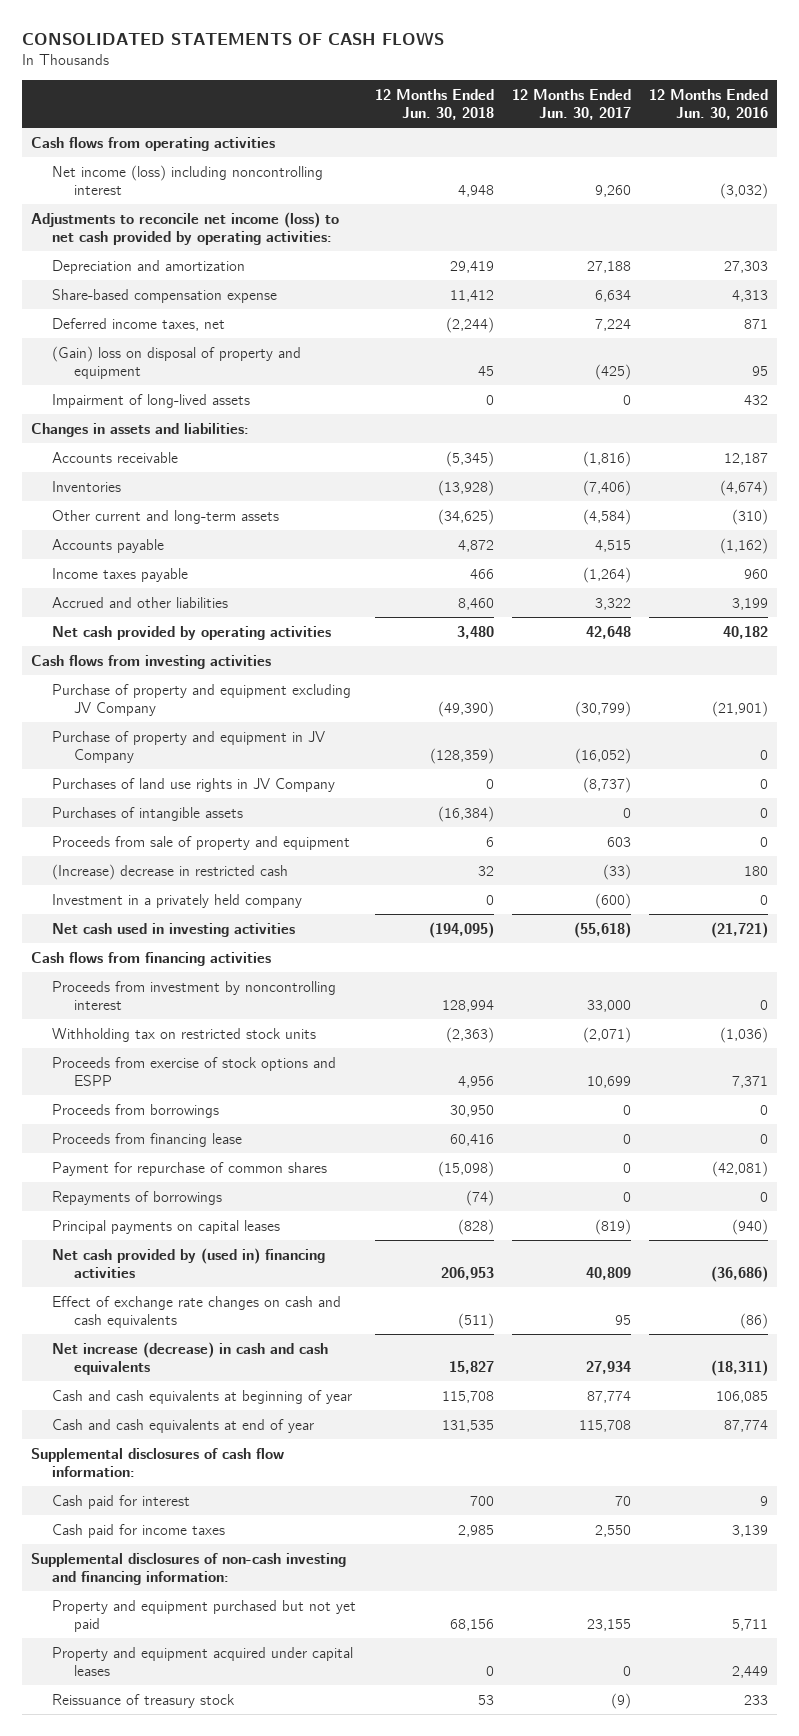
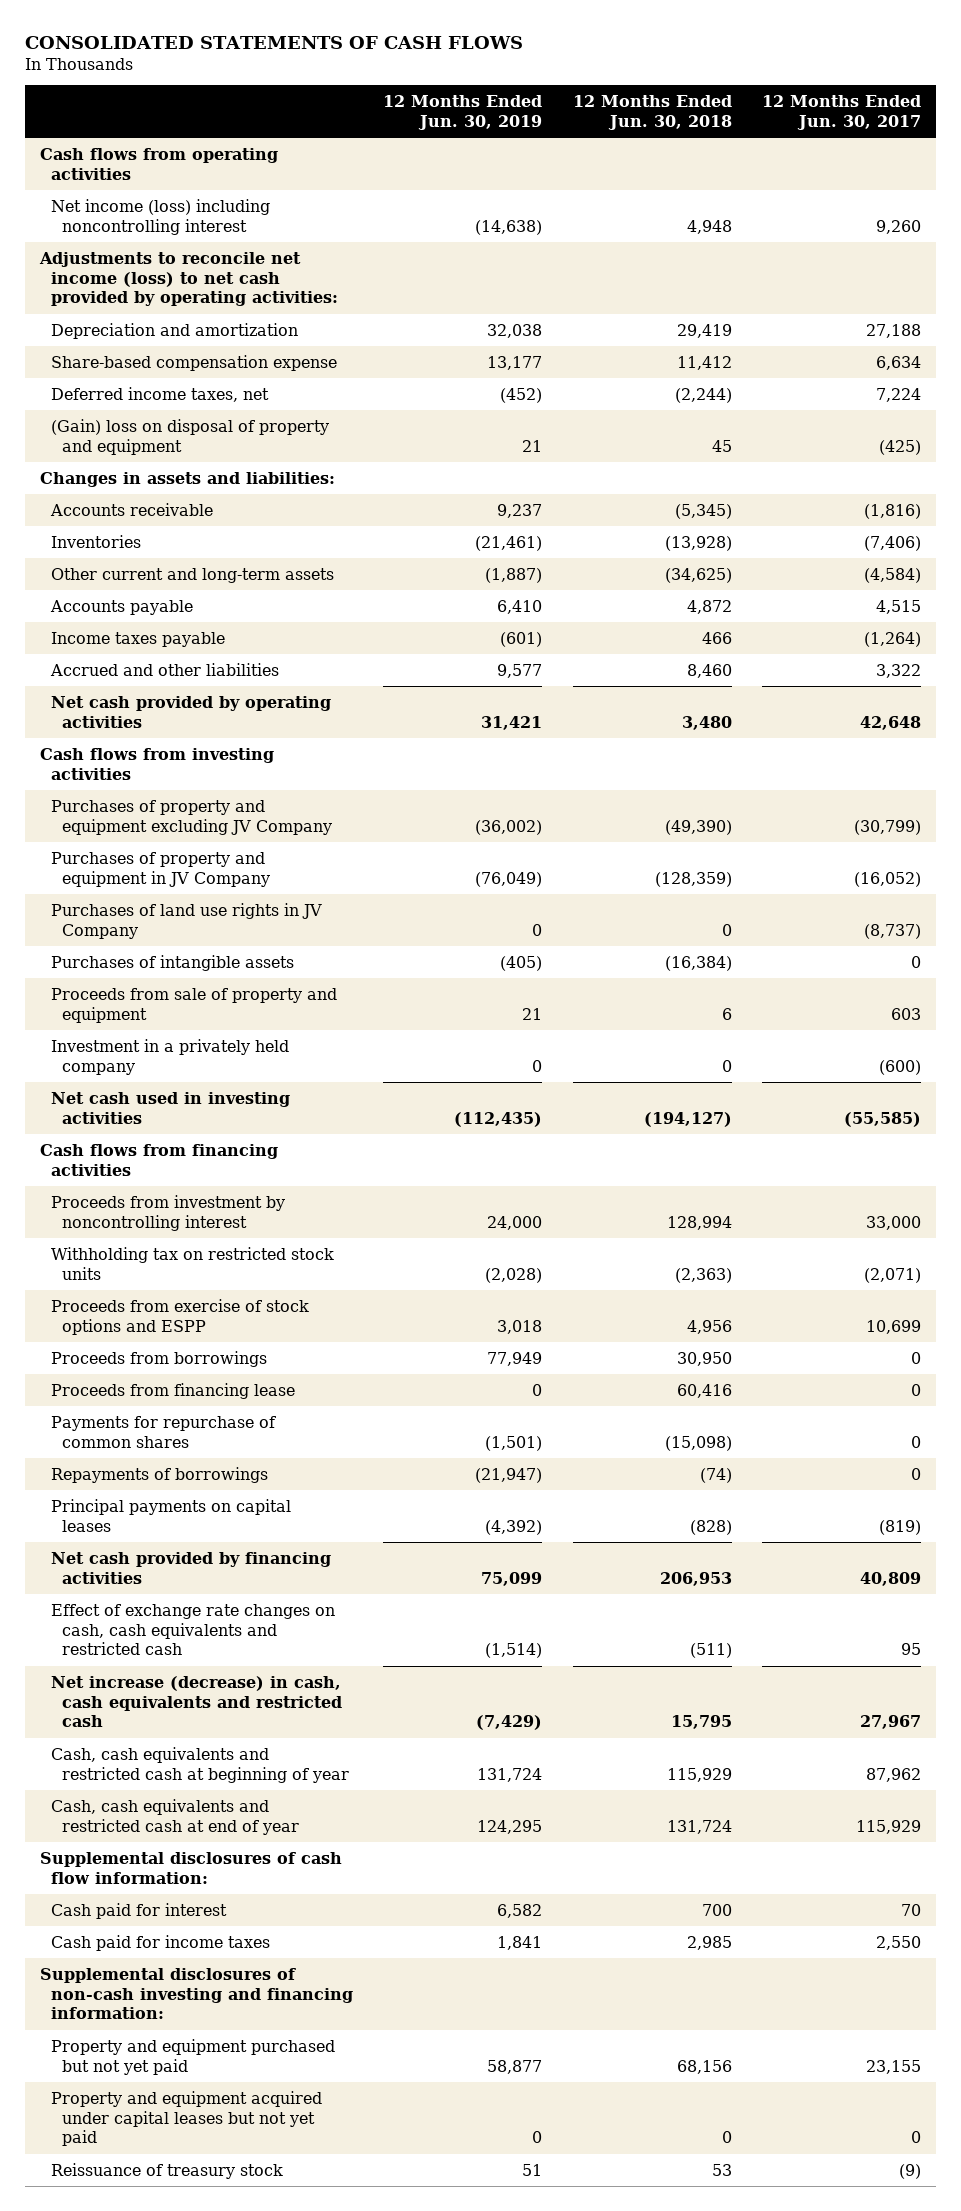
[649,88,769,120] 12 Months Ended Jun. 30, 2016 -> none
none -> [383,95,543,131] 12 Months Ended Jun. 30, 2019
[52,393,251,408] Impairment of long-lived assets -> none
[52,683,352,716] Purchase of property and equipment excluding JV Company -> [51,799,333,835] Purchases of property and equipment excluding JV Company
[52,730,326,763] Purchase of property and equipment in JV Company -> [51,851,271,887] Purchases of property and equipment in JV Company
[52,863,289,880] (Increase) decrease in restricted cash -> none
[428,921,494,938] (194,095) -> [643,1111,732,1127] (194,127)
[573,921,631,938] (55,618) -> [843,1111,921,1127] (55,585)
[52,1161,328,1176] Payment for repurchase of common shares -> [51,1415,277,1448] Payments for repurchase of common shares
[52,1247,326,1278] Net cash provided by (used in) financing activities -> [51,1551,332,1584] Net cash provided by financing activities
[52,1295,342,1328] Effect of exchange rate changes on cash and cash equivalents -> [51,1603,336,1656] Effect of exchange rate changes on cash, cash equivalents and restricted cash
[52,1341,329,1375] Net increase (decrease) in cash and cash equivalents -> [51,1675,343,1728] Net increase (decrease) in cash, cash equivalents and restricted cash
[448,1360,494,1374] 15,827 -> [670,1715,732,1730] 15,795
[585,1360,631,1374] 27,934 -> [859,1715,921,1730] 27,967
[52,1389,353,1404] Cash and cash equivalents at beginning of year -> [51,1746,350,1783] Cash, cash equivalents and restricted cash at beginning of year
[441,1390,494,1403] 115,708 -> [666,1767,732,1782] 115,929
[586,1390,631,1403] 87,774 -> [865,1767,921,1782] 87,962
[52,1418,315,1433] Cash and cash equivalents at end of year -> [51,1798,300,1835] Cash, cash equivalents and restricted cash at end of year
[441,1419,494,1432] 131,535 -> [666,1819,732,1834] 131,724
[578,1419,631,1432] 115,708 -> [855,1819,921,1834] 115,929
[52,1646,354,1676] Property and equipment acquired under capital leases -> [51,2090,323,2147] Property and equipment acquired under capital leases but not yet paid

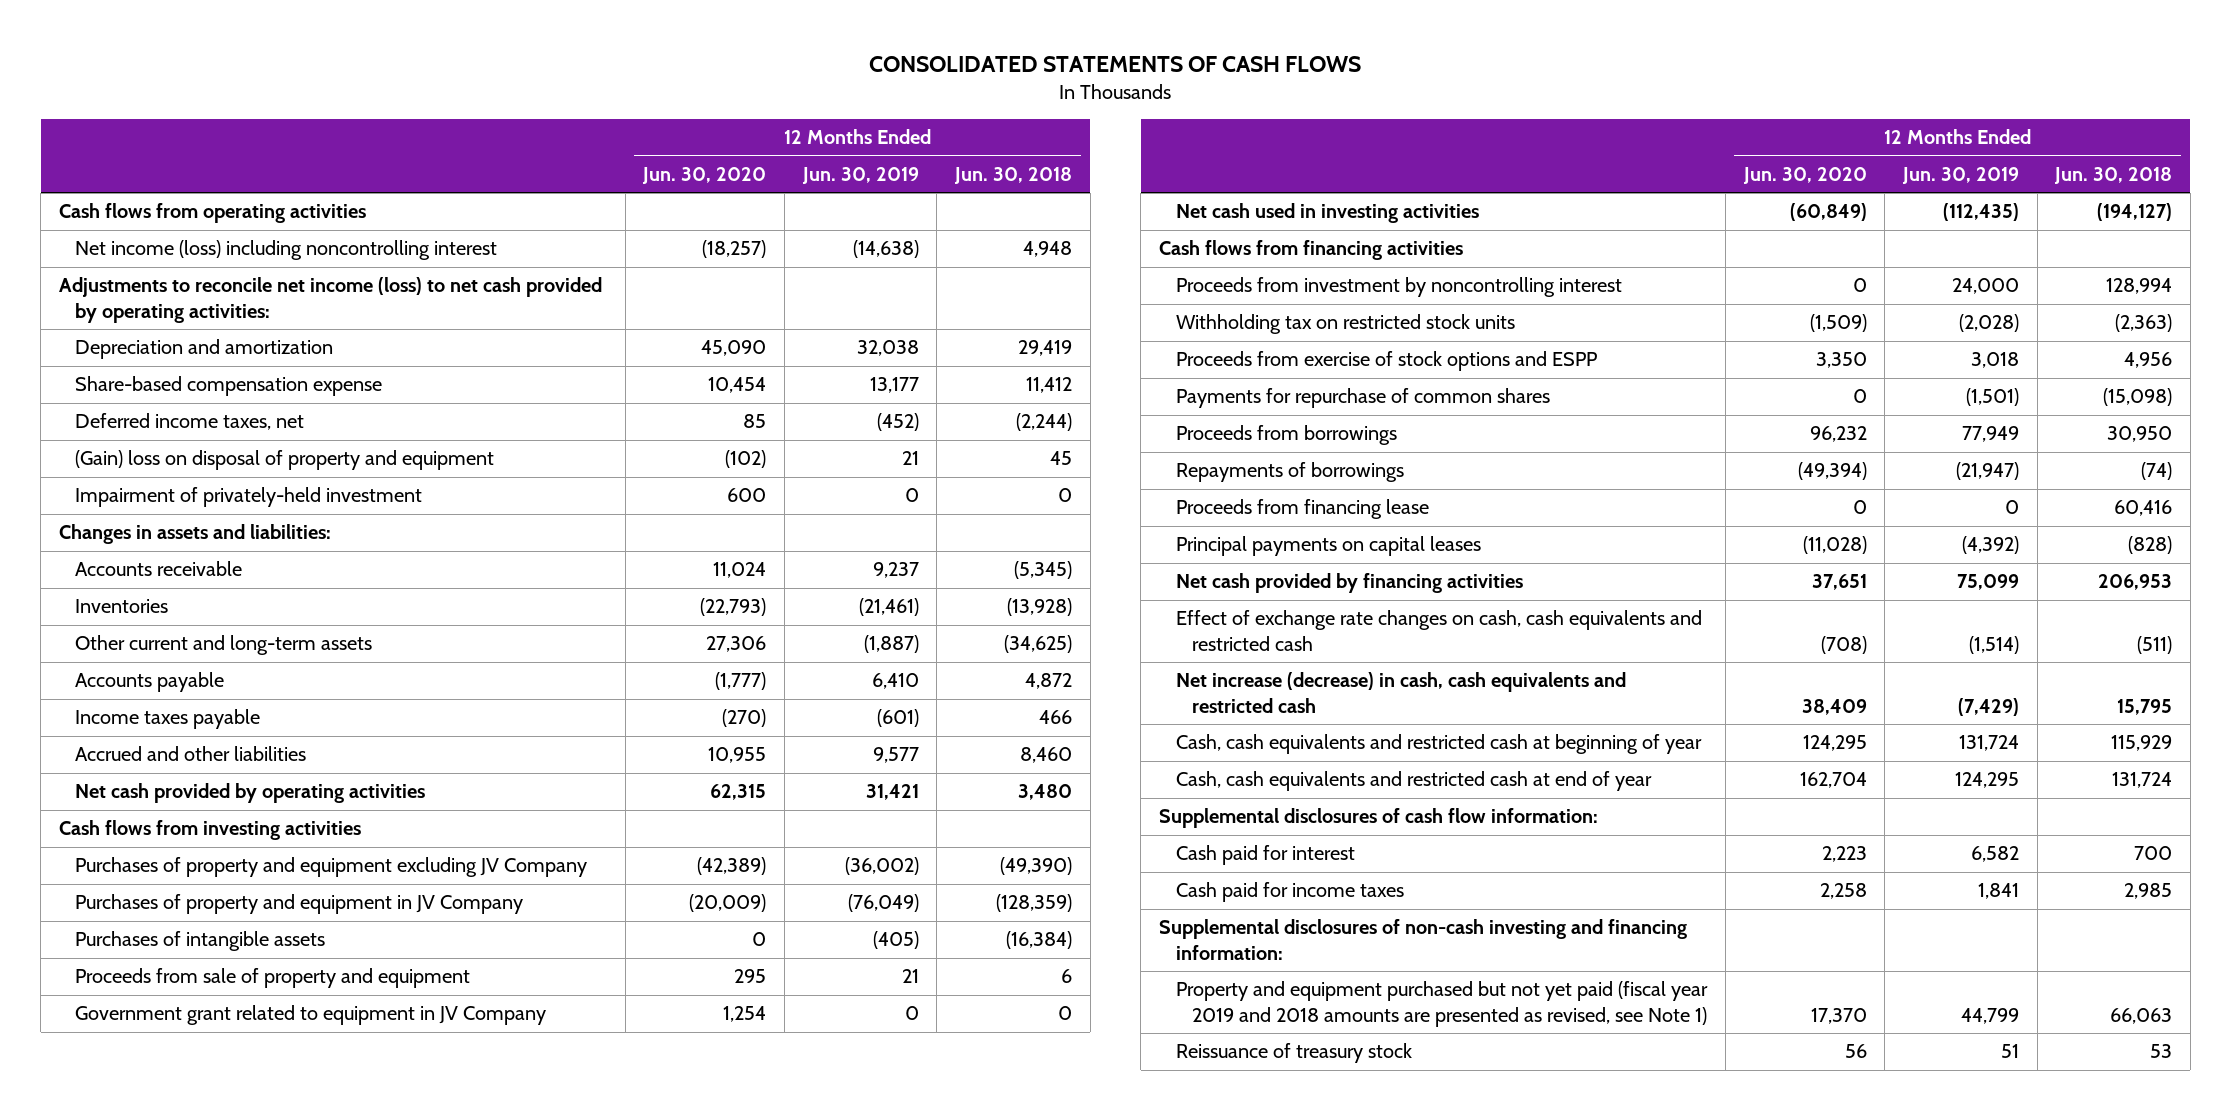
[761,95,921,131] 12 Months Ended Jun. 30, 2017 -> none
none -> [642,166,767,184] Jun. 30, 2020
none -> [75,487,423,508] Impairment of privately-held investment
[51,902,323,939] Purchases of land use rights in JV Company -> none
[51,1038,290,1075] Investment in a privately held company -> none
none -> [75,1005,547,1026] Government grant related to equipment in JV Company
[51,1350,268,1367] Proceeds from borrowings -> [1175,425,1397,446] Proceeds from borrowings
[51,1382,296,1399] Proceeds from financing lease -> [1175,499,1429,520] Proceeds from financing lease
[51,2090,323,2147] Property and equipment acquired under capital leases but not yet paid -> none
[51,2038,336,2075] Property and equipment purchased but not yet paid -> [1175,981,1708,1027] Property and equipment purchased but not yet paid (fiscal year 2019 and 2018 amounts are presented as revised, see Note 1)
[487,2059,543,2074] 58,877 -> [1960,1007,2019,1024] 44,799
[676,2059,732,2074] 68,156 -> [2110,1007,2173,1024] 66,063

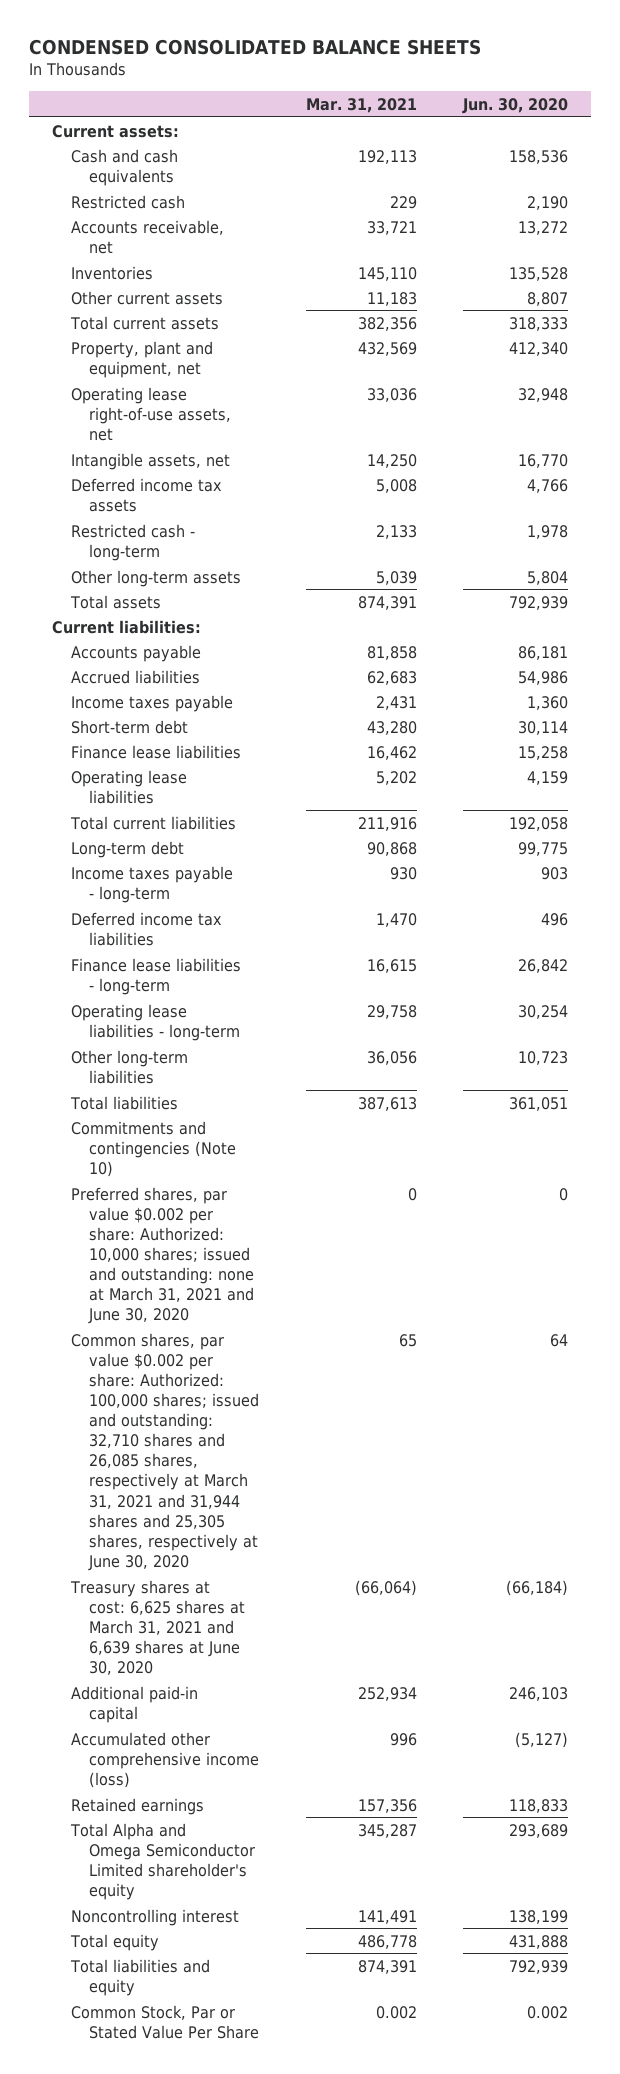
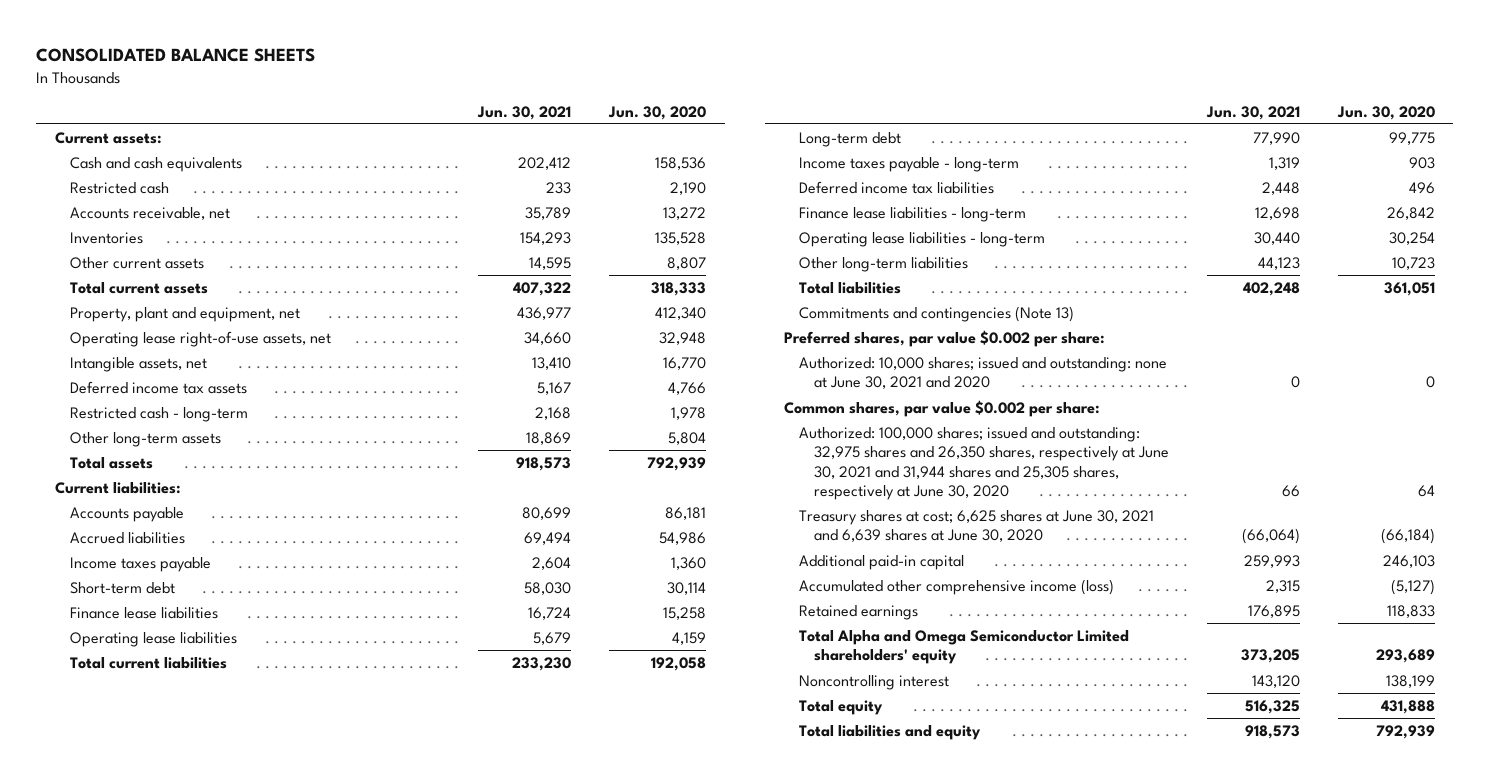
[29,38,482,55] CONDENSED CONSOLIDATED BALANCE SHEETS -> [36,48,316,63] CONSOLIDATED BALANCE SHEETS
[305,97,417,113] Mar. 31, 2021 -> none
none -> [477,105,572,120] Jun. 30, 2021
[70,1120,237,1177] Commitments and contingencies (Note 10) -> [798,305,1074,322] Commitments and contingencies (Note 13)
none -> [783,329,1105,347] Preferred shares, par value $0.002 per share:
[70,1186,255,1325] Preferred shares, par value $0.002 per share: Authorized: 10,000 shares; issued and outstanding: none at March 31, 2021 and June 30, 2020 -> [798,356,1167,390] Authorized: 10,000 shares; issued and outstanding: none at June 30, 2021 and 2020
none -> [783,399,1100,417] Common shares, par value $0.002 per share:
[70,1332,260,1571] Common shares, par value $0.002 per share: Authorized: 100,000 shares; issued and outstanding: 32,710 shares and 26,085 shares, respectively at March 31, 2021 and 31,944 shares and 25,305 shares, respectively at June 30, 2020 -> [798,426,1169,501] Authorized: 100,000 shares; issued and outstanding: 32,975 shares and 26,350 shares, respectively at June 30, 2021 and 31,944 shares and 25,305 shares, respectively at June 30, 2020
[69,1579,246,1676] Treasury shares at cost: 6,625 shares at March 31, 2021 and 6,639 shares at June 30, 2020 -> [798,509,1154,543] Treasury shares at cost; 6,625 shares at June 30, 2021 and 6,639 shares at June 30, 2020
[69,1822,256,1900] Total Alpha and Omega Semiconductor Limited shareholder's equity -> [798,629,1129,665] Total Alpha and Omega Semiconductor Limited shareholders' equity
[70,2004,260,2039] Common Stock, Par or Stated Value Per Share -> none

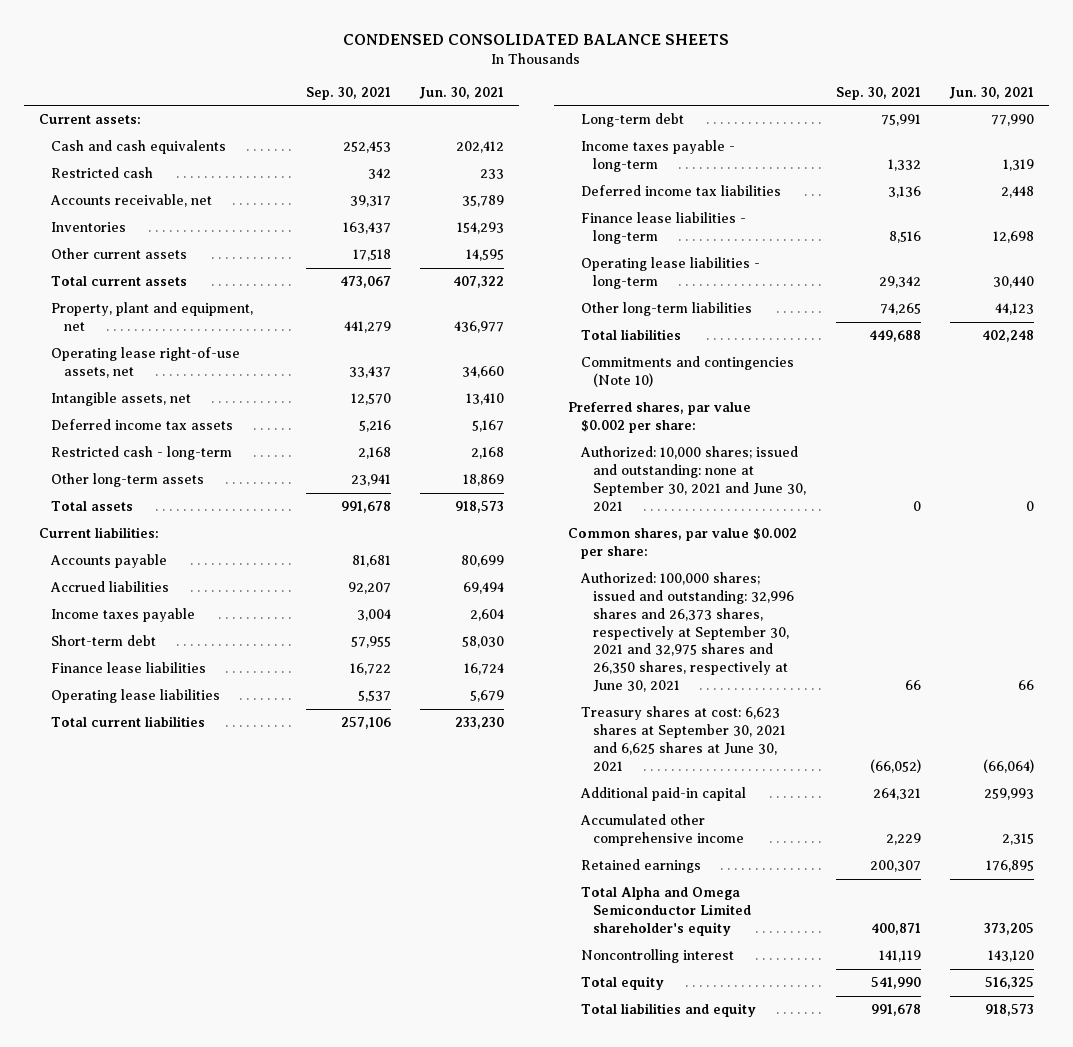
[36,48,316,63] CONSOLIDATED BALANCE SHEETS -> [343,34,730,46] CONDENSED CONSOLIDATED BALANCE SHEETS
[607,105,706,120] Jun. 30, 2020 -> none
none -> [305,86,391,100] Sep. 30, 2021
[798,305,1074,322] Commitments and contingencies (Note 13) -> [580,356,794,388] Commitments and contingencies (Note 10)
[798,356,1167,390] Authorized: 10,000 shares; issued and outstanding: none at June 30, 2021 and 2020 -> [579,446,807,511] Authorized: 10,000 shares; issued and outstanding: none at September 30, 2021 and June 30, 2021
[798,426,1169,501] Authorized: 100,000 shares; issued and outstanding: 32,975 shares and 26,350 shares, respectively at June 30, 2021 and 31,944 shares and 25,305 shares, respectively at June 30, 2020 -> [579,572,795,692] Authorized: 100,000 shares; issued and outstanding: 32,996 shares and 26,373 shares, respectively at September 30, 2021 and 32,975 shares and 26,350 shares, respectively at June 30, 2021
[798,509,1154,543] Treasury shares at cost; 6,625 shares at June 30, 2021 and 6,639 shares at June 30, 2020 -> [580,706,787,771] Treasury shares at cost: 6,623 shares at September 30, 2021 and 6,625 shares at June 30, 2021
[798,578,1114,595] Accumulated other comprehensive income (loss) -> [579,814,745,847] Accumulated other comprehensive income
[798,629,1129,665] Total Alpha and Omega Semiconductor Limited shareholders' equity -> [580,887,752,936] Total Alpha and Omega Semiconductor Limited shareholder's equity

